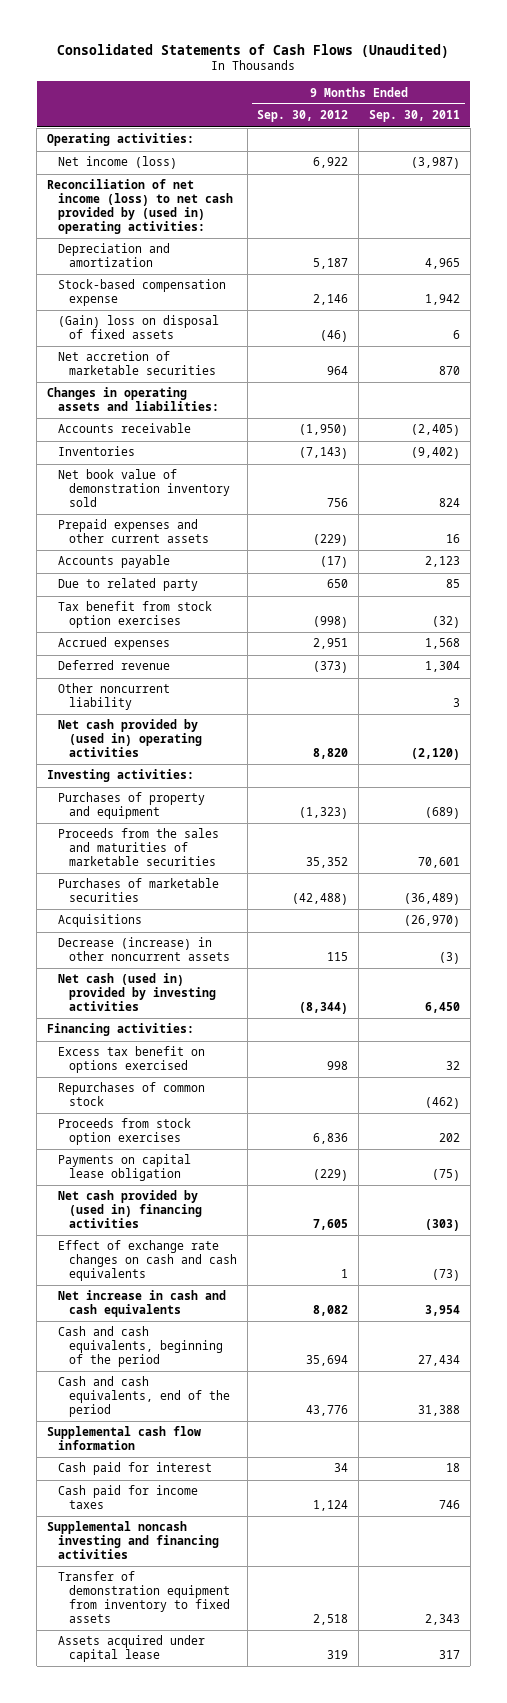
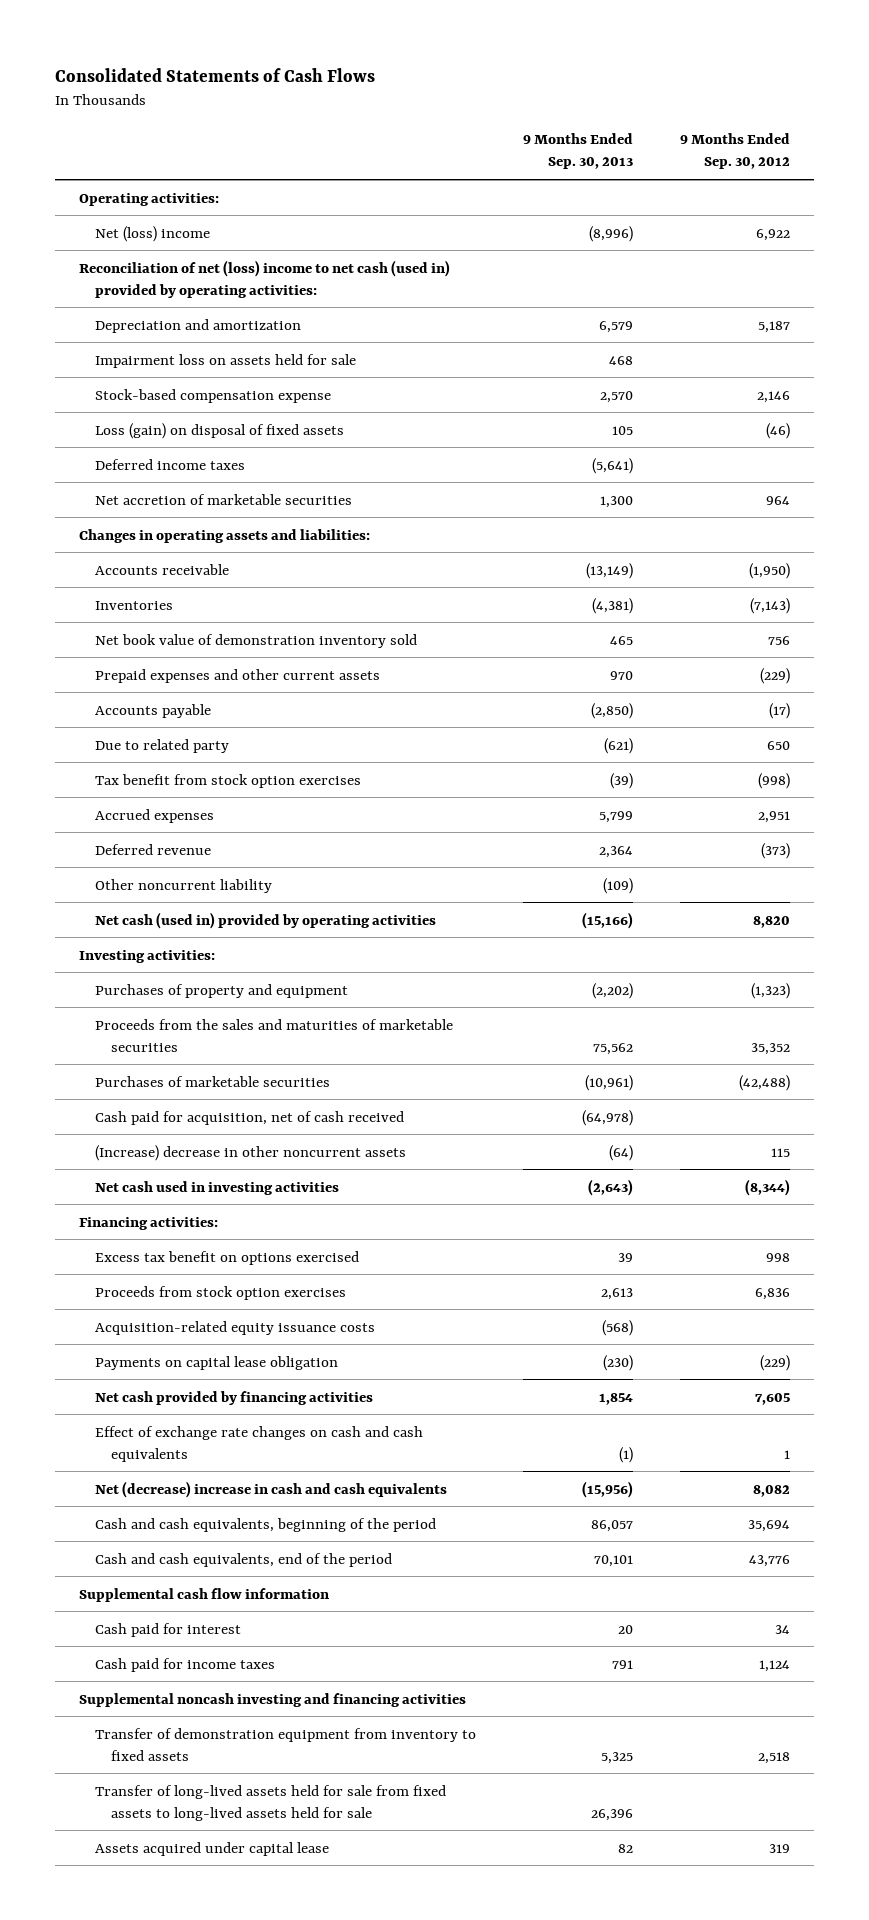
[57,43,450,58] Consolidated Statements of Cash Flows (Unaudited) -> [54,67,375,82] Consolidated Statements of Cash Flows
[368,110,460,123] Sep. 30, 2011 -> none
none -> [522,133,633,170] 9 Months Ended Sep. 30, 2013
[57,156,177,170] Net income (loss) -> [94,225,210,242] Net (loss) income
[47,179,233,234] Reconciliation of net income (loss) to net cash provided by (used in) operating activities: -> [78,259,450,298] Reconciliation of net (loss) income to net cash (used in) provided by operating activities:
none -> [94,353,356,368] Impairment loss on assets held for sale
[57,315,219,340] (Gain) loss on disposal of fixed assets -> [94,422,344,439] Loss (gain) on disposal of fixed assets
none -> [94,458,245,470] Deferred income taxes
[57,719,202,757] Net cash provided by (used in) operating activities -> [94,911,436,929] Net cash (used in) provided by operating activities
[57,914,142,928] Acquisitions -> [94,1110,404,1125] Cash paid for acquisition, net of cash received
[57,937,230,962] Decrease (increase) in other noncurrent assets -> [94,1144,406,1161] (Increase) decrease in other noncurrent assets
[57,973,216,1011] Net cash (used in) provided by investing activities -> [94,1180,339,1195] Net cash used in investing activities
[57,1082,205,1107] Repurchases of common stock -> none
none -> [94,1320,375,1335] Acquisition-related equity issuance costs
[57,1190,202,1228] Net cash provided by (used in) financing activities -> [94,1390,373,1405] Net cash provided by financing activities
[57,1290,226,1318] Net increase in cash and cash equivalents -> [94,1480,447,1498] Net (decrease) increase in cash and cash equivalents
none -> [94,1784,446,1821] Transfer of long-lived assets held for sale from fixed assets to long-lived assets held for sale

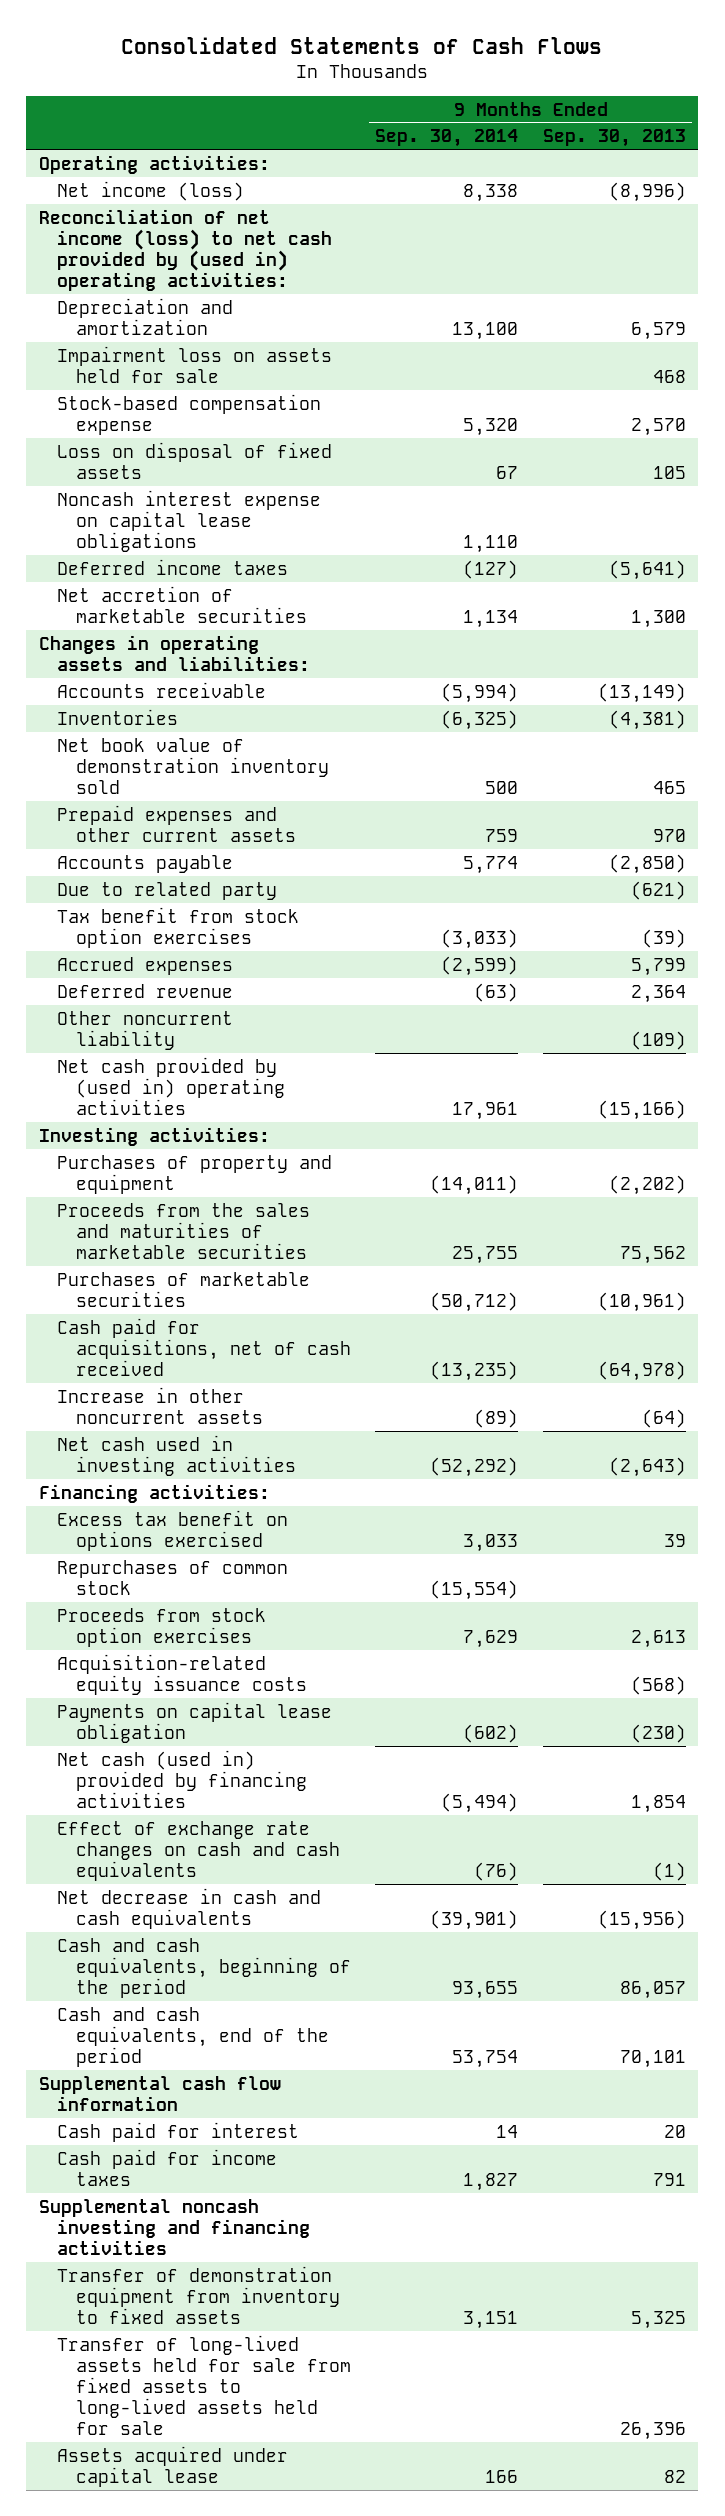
[679,133,790,170] 9 Months Ended Sep. 30, 2012 -> none
none -> [375,129,519,148] Sep. 30, 2014
[94,225,210,242] Net (loss) income -> [57,180,245,201] Net income (loss)
[78,259,450,298] Reconciliation of net (loss) income to net cash (used in) provided by operating activities: -> [38,208,333,291] Reconciliation of net income (loss) to net cash provided by (used in) operating activities:
[94,422,344,439] Loss (gain) on disposal of fixed assets -> [57,441,333,479] Loss on disposal of fixed assets
none -> [57,489,322,552] Noncash interest expense on capital lease obligations
[94,911,436,929] Net cash (used in) provided by operating activities -> [57,1056,285,1115] Net cash provided by (used in) operating activities
[94,1110,404,1125] Cash paid for acquisition, net of cash received -> [57,1317,351,1376] Cash paid for acquisitions, net of cash received
[94,1144,406,1161] (Increase) decrease in other noncurrent assets -> [57,1386,263,1424] Increase in other noncurrent assets
none -> [57,1559,289,1595] Repurchases of common stock
[94,1390,373,1405] Net cash provided by financing activities -> [57,1749,307,1808] Net cash (used in) provided by financing activities
[94,1480,447,1498] Net (decrease) increase in cash and cash equivalents -> [57,1887,322,1929] Net decrease in cash and cash equivalents

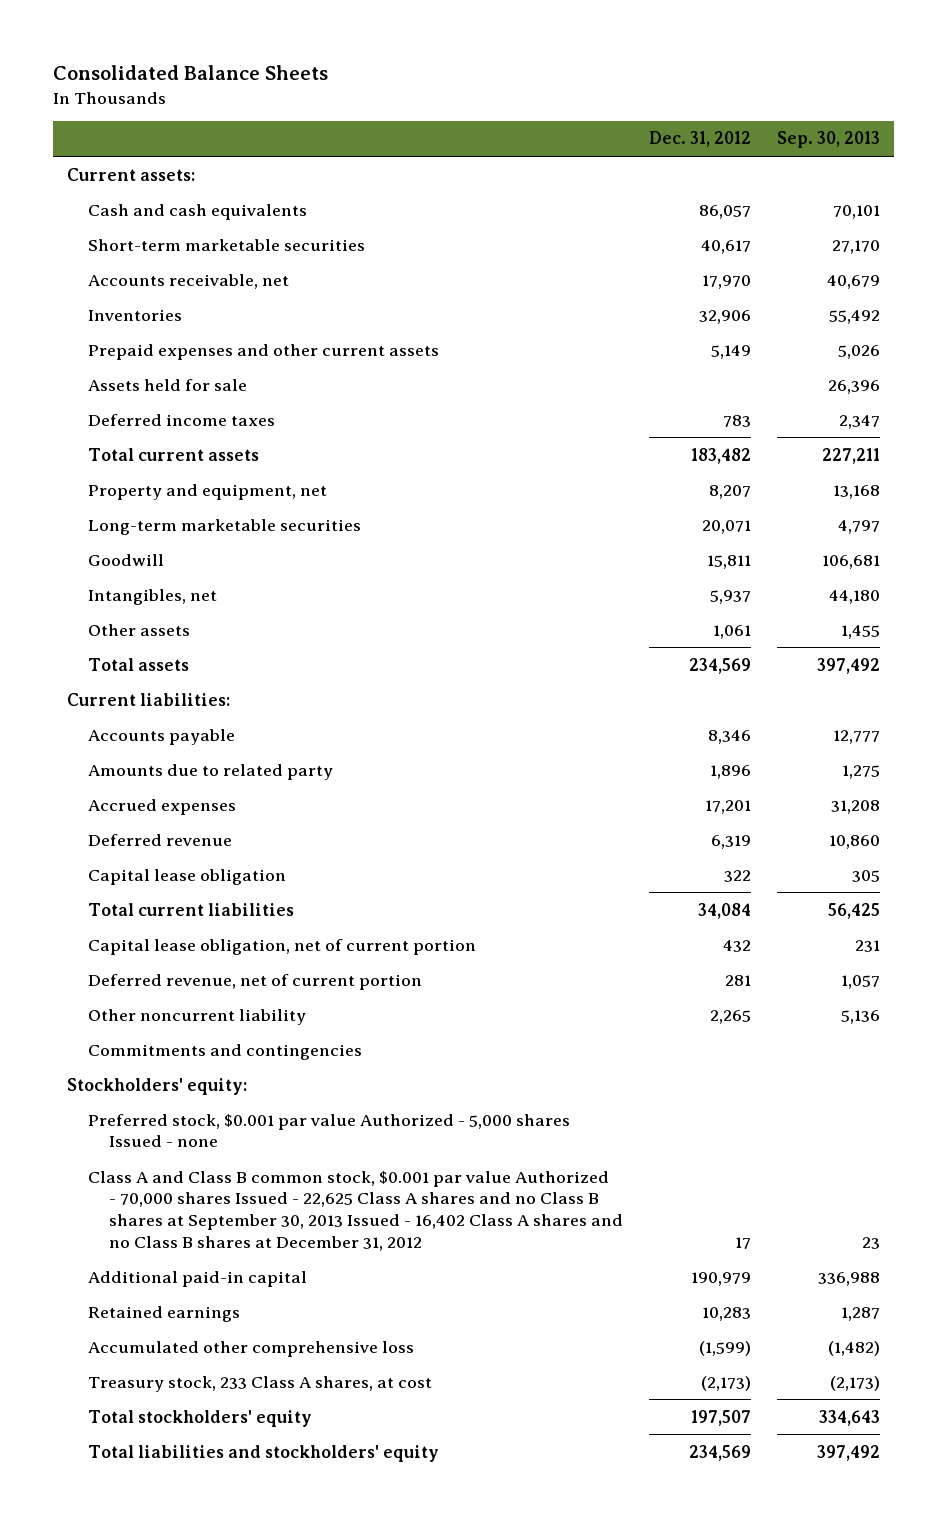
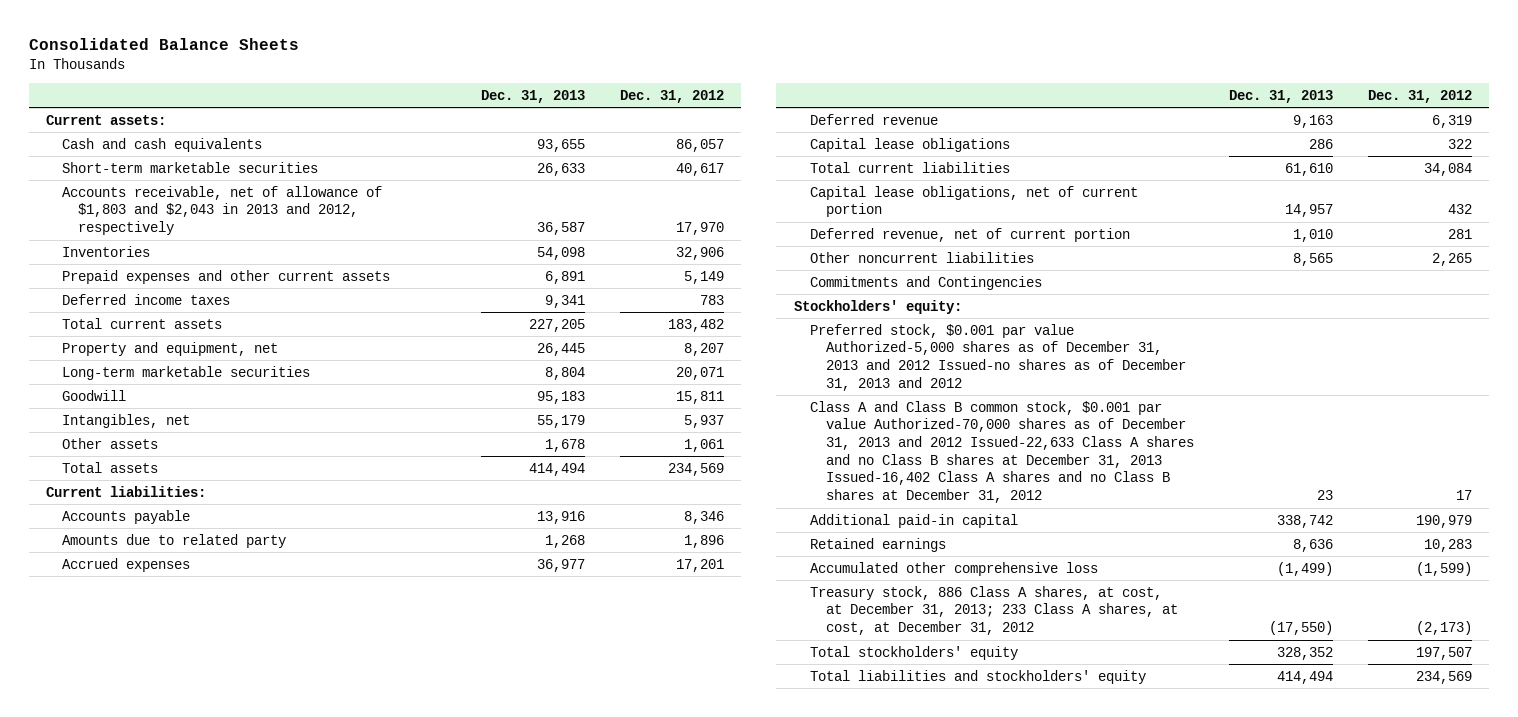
[777,131,881,149] Sep. 30, 2013 -> none
none -> [481,89,586,103] Dec. 31, 2013
[87,273,289,289] Accounts receivable, net -> [62,185,383,236] Accounts receivable, net of allowance of $1,803 and $2,043 in 2013 and 2012, respectively
[87,378,247,391] Assets held for sale -> none
[87,868,286,885] Capital lease obligation -> [809,137,1010,152] Capital lease obligations
[87,938,476,955] Capital lease obligation, net of current portion -> [809,185,1138,218] Capital lease obligations, net of current portion
[87,1008,306,1025] Other noncurrent liability -> [809,251,1034,263] Other noncurrent liabilities
[87,1043,362,1060] Commitments and contingencies -> [809,275,1042,290] Commitments and Contingencies
[87,1113,570,1148] Preferred stock, $0.001 par value Authorized - 5,000 shares Issued - none -> [809,323,1186,391] Preferred stock, $0.001 par value Authorized-5,000 shares as of December 31, 2013 and 2012 Issued-no shares as of December 31, 2013 and 2012
[87,1170,623,1251] Class A and Class B common stock, $0.001 par value Authorized - 70,000 shares Issued - 22,625 Class A shares and no Class B shares at September 30, 2013 Issued - 16,402 Class A shares and no Class B shares at December 31, 2012 -> [809,400,1194,504] Class A and Class B common stock, $0.001 par value Authorized-70,000 shares as of December 31, 2013 and 2012 Issued-22,633 Class A shares and no Class B shares at December 31, 2013 Issued-16,402 Class A shares and no Class B shares at December 31, 2012
[87,1375,432,1392] Treasury stock, 233 Class A shares, at cost -> [809,585,1178,636] Treasury stock, 886 Class A shares, at cost, at December 31, 2013; 233 Class A shares, at cost, at December 31, 2012

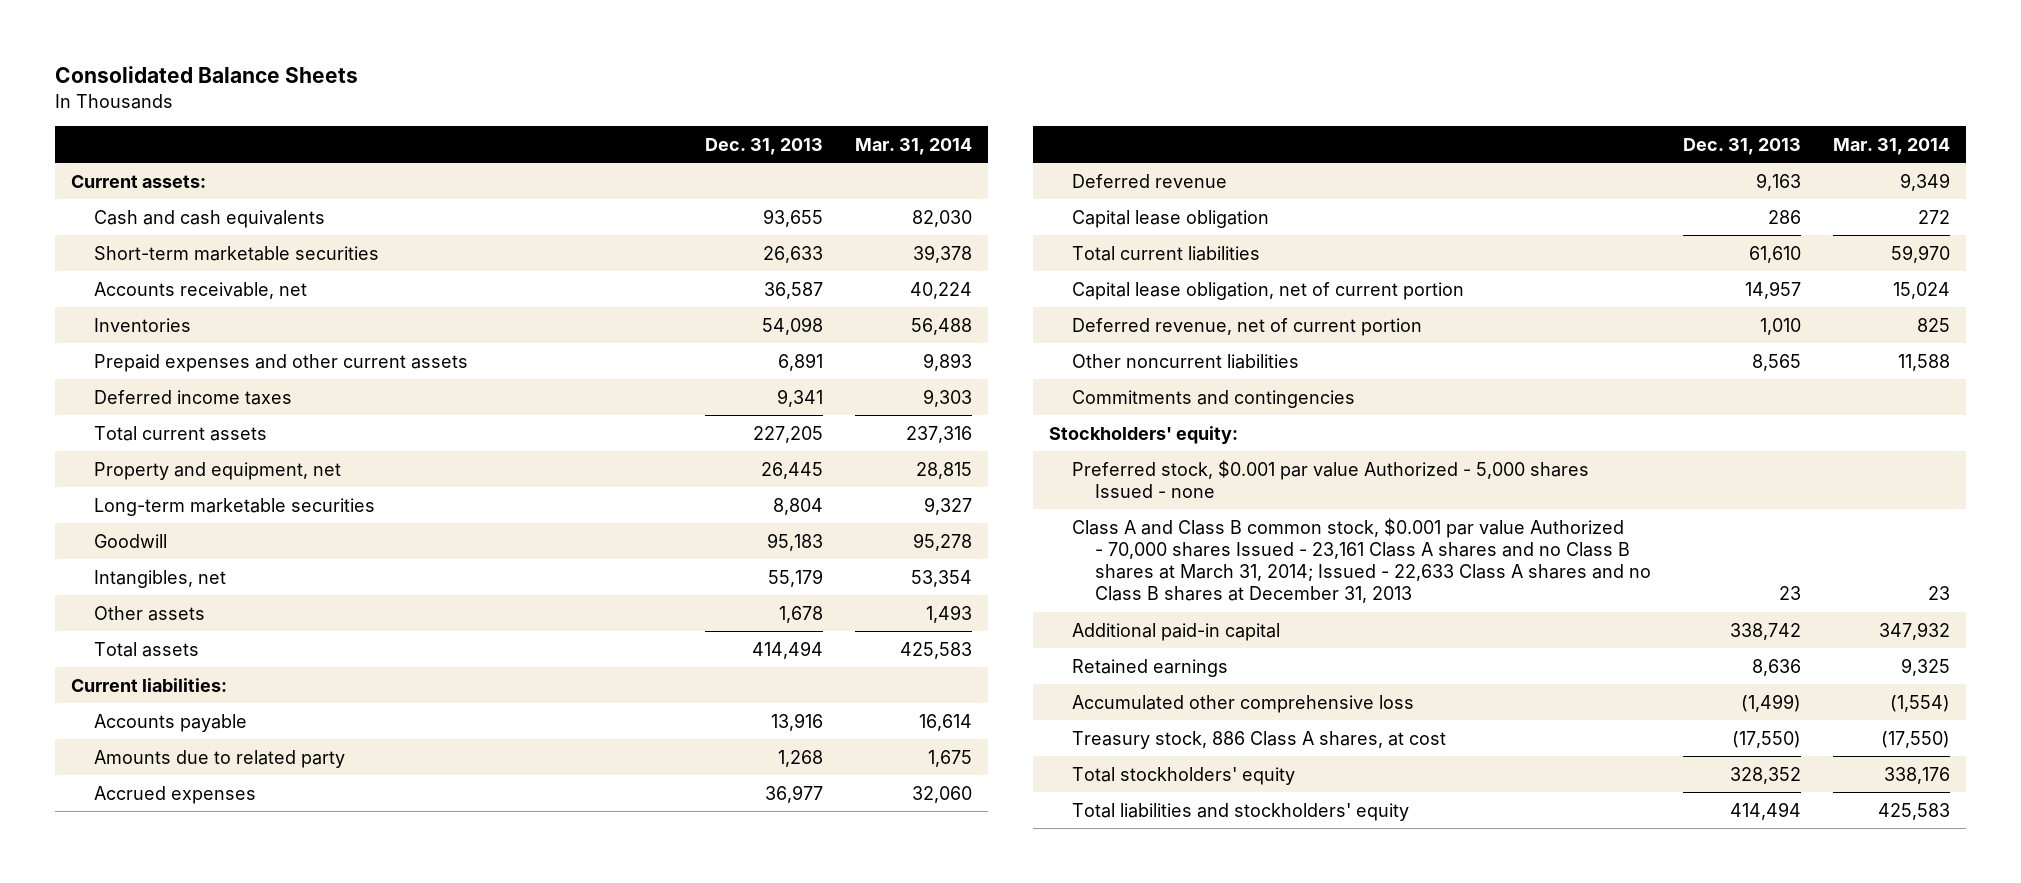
[619,89,724,103] Dec. 31, 2012 -> none
none -> [854,137,972,155] Mar. 31, 2014
[62,185,383,236] Accounts receivable, net of allowance of $1,803 and $2,043 in 2013 and 2012, respectively -> [93,281,307,299] Accounts receivable, net
[809,137,1010,152] Capital lease obligations -> [1072,209,1270,228] Capital lease obligation
[809,185,1138,218] Capital lease obligations, net of current portion -> [1072,281,1465,300] Capital lease obligation, net of current portion
[809,275,1042,290] Commitments and Contingencies -> [1072,389,1356,408] Commitments and contingencies
[809,323,1186,391] Preferred stock, $0.001 par value Authorized-5,000 shares as of December 31, 2013 and 2012 Issued-no shares as of December 31, 2013 and 2012 -> [1072,459,1590,498] Preferred stock, $0.001 par value Authorized - 5,000 shares Issued - none
[809,400,1194,504] Class A and Class B common stock, $0.001 par value Authorized-70,000 shares as of December 31, 2013 and 2012 Issued-22,633 Class A shares and no Class B shares at December 31, 2013 Issued-16,402 Class A shares and no Class B shares at December 31, 2012 -> [1072,517,1651,604] Class A and Class B common stock, $0.001 par value Authorized - 70,000 shares Issued - 23,161 Class A shares and no Class B shares at March 31, 2014; Issued - 22,633 Class A shares and no Class B shares at December 31, 2013
[809,585,1178,636] Treasury stock, 886 Class A shares, at cost, at December 31, 2013; 233 Class A shares, at cost, at December 31, 2012 -> [1072,730,1447,749] Treasury stock, 886 Class A shares, at cost

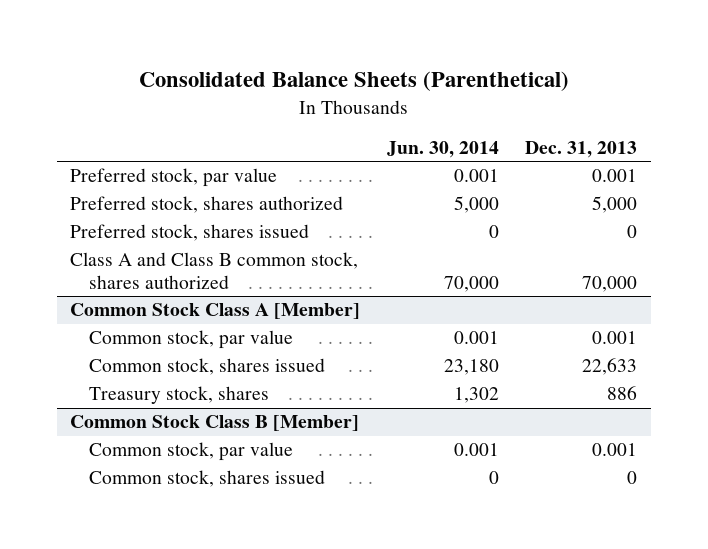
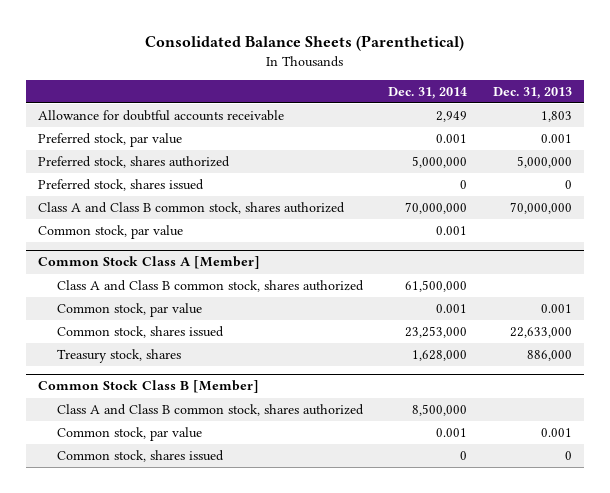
[386,140,499,158] Jun. 30, 2014 -> none
none -> [388,86,468,99] Dec. 31, 2014
none -> [38,110,285,122] Allowance for doubtful accounts receivable
[592,196,638,214] 5,000 -> [516,156,572,169] 5,000,000
[582,276,638,293] 70,000 -> [509,202,572,215] 70,000,000
none -> [38,225,184,240] Common stock, par value
none -> [57,280,365,293] Class A and Class B common stock, shares authorized
[582,358,638,376] 22,633 -> [509,327,572,339] 22,633,000
[607,386,638,401] 886 -> [526,350,572,362] 886,000
none -> [57,404,365,417] Class A and Class B common stock, shares authorized

